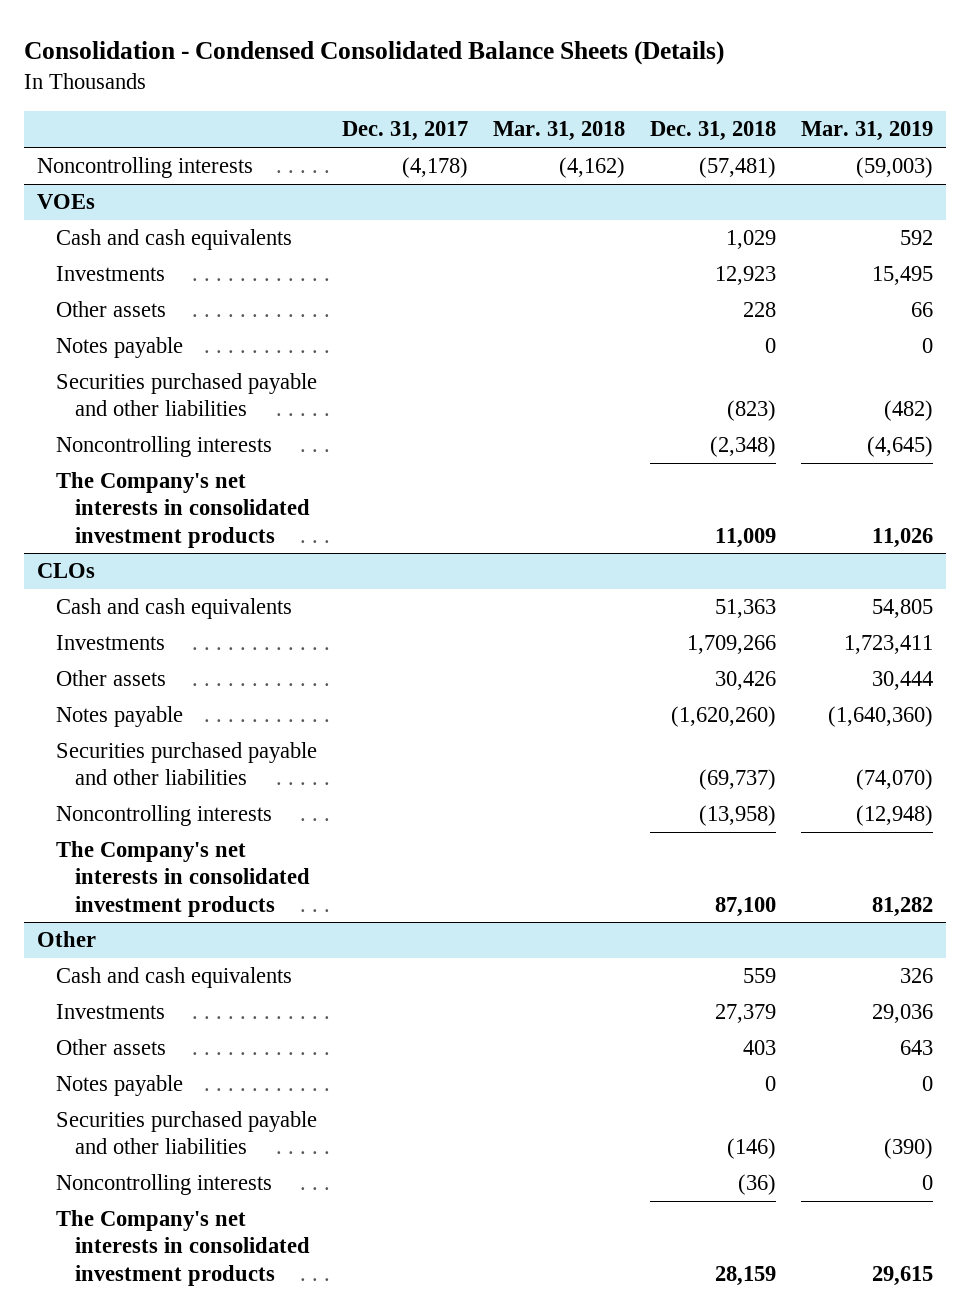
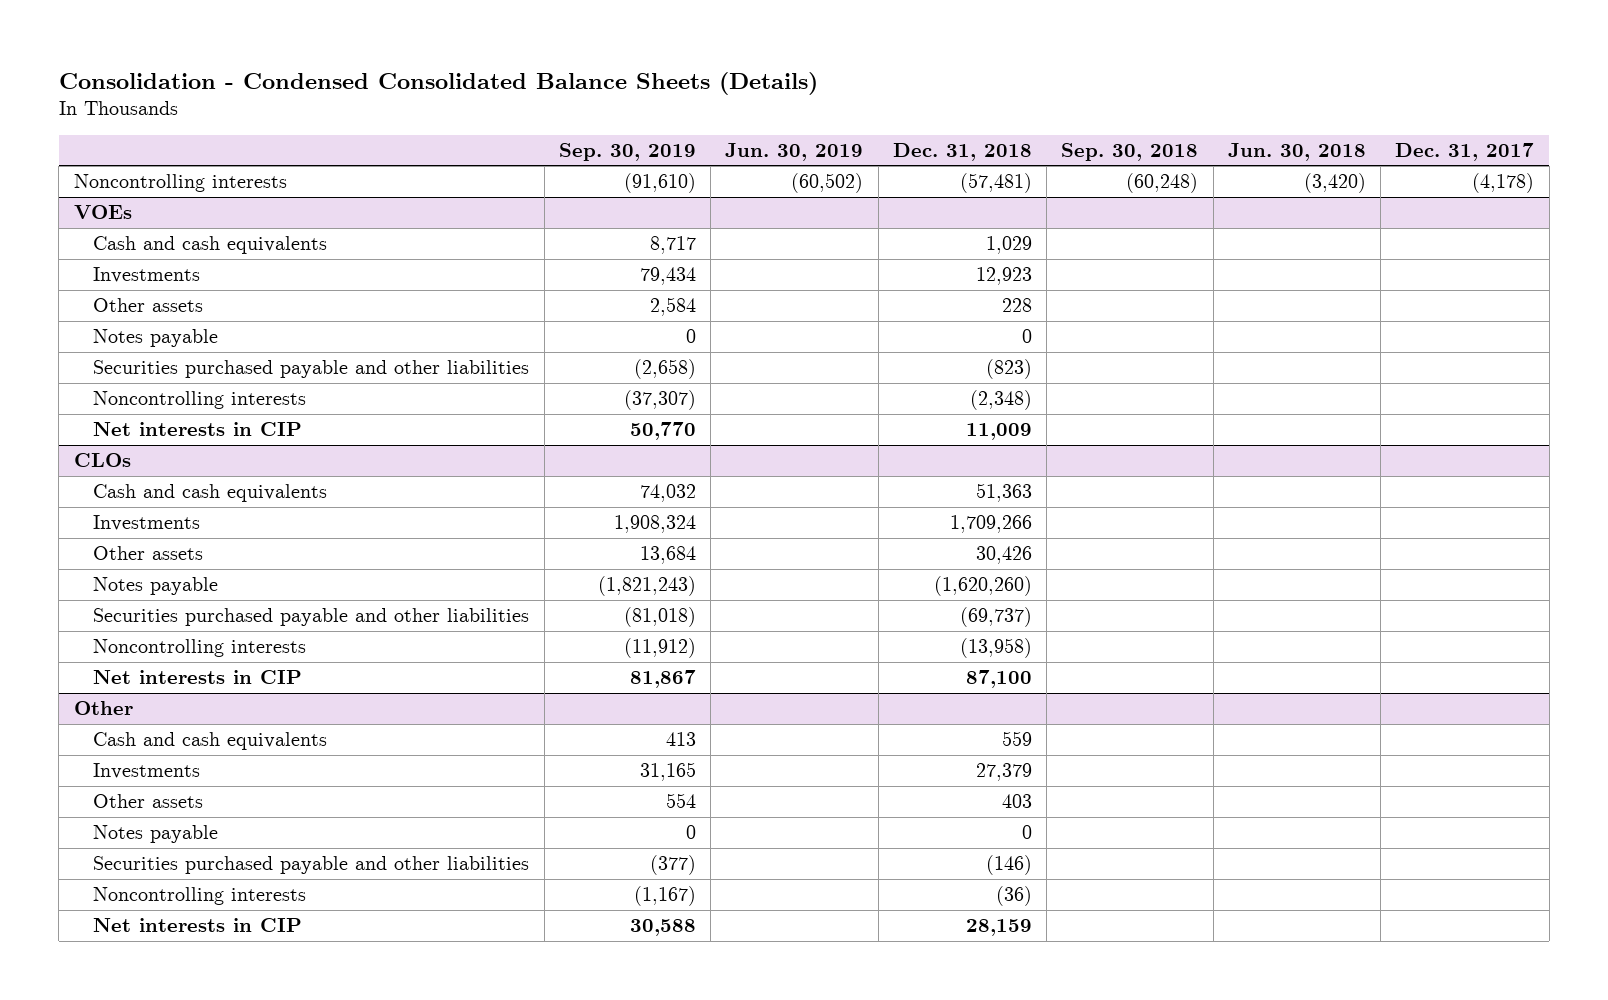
[493,121,626,142] Mar. 31, 2018 -> none
[801,121,934,142] Mar. 31, 2019 -> none
none -> [558,142,696,161] Sep. 30, 2019
none -> [725,142,864,161] Jun. 30, 2019
none -> [1061,142,1199,161] Sep. 30, 2018
none -> [1227,142,1366,161] Jun. 30, 2018
[56,472,311,548] The Company's net interests in consolidated investment products -> [93,422,303,437] Net interests in CIP
[56,841,311,917] The Company's net interests in consolidated investment products -> [93,670,303,685] Net interests in CIP
[56,1210,311,1286] The Company's net interests in consolidated investment products -> [93,918,303,933] Net interests in CIP

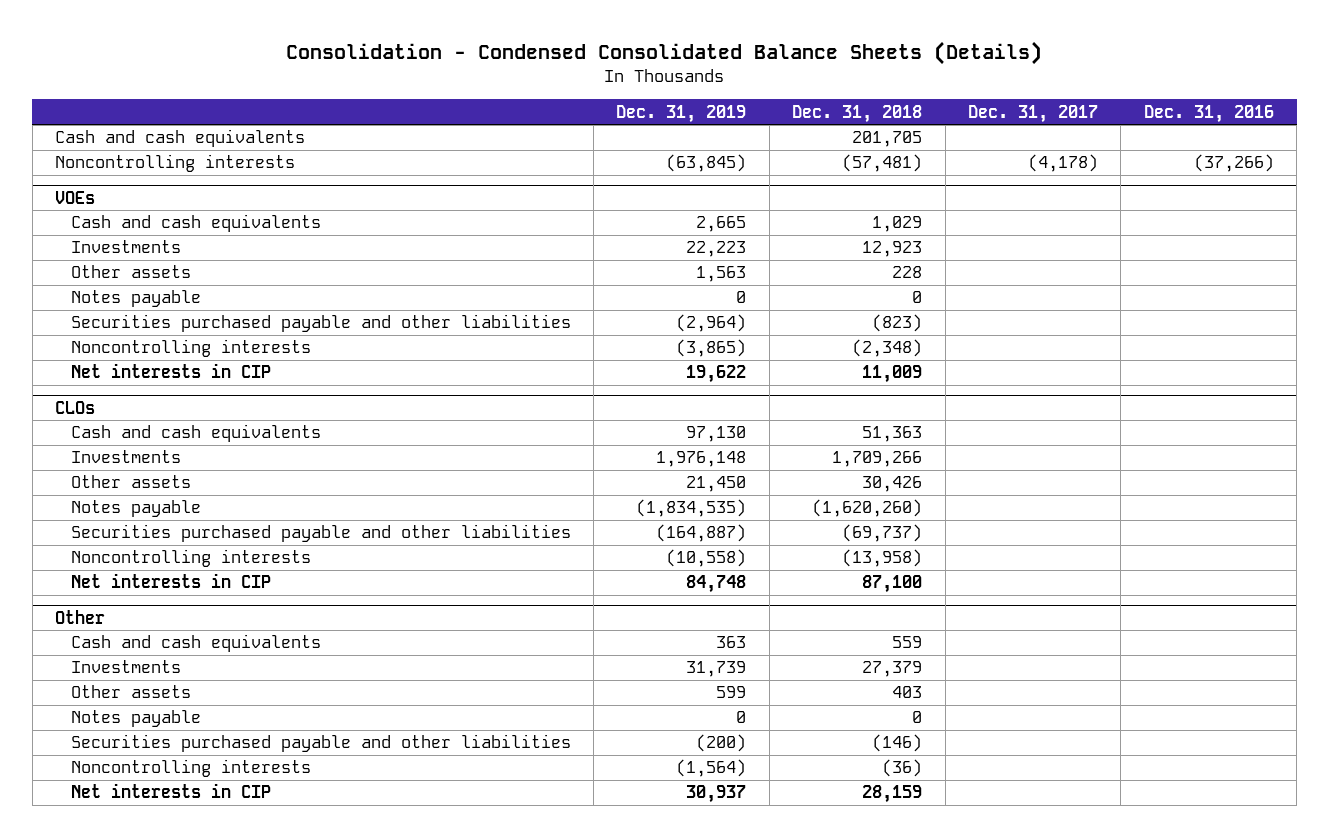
[558,142,696,161] Sep. 30, 2019 -> none
[725,142,864,161] Jun. 30, 2019 -> none
[1061,142,1199,161] Sep. 30, 2018 -> none
[1227,142,1366,161] Jun. 30, 2018 -> none
none -> [616,104,747,123] Dec. 31, 2019
none -> [1143,104,1274,123] Dec. 31, 2016
none -> [55,129,306,148] Cash and cash equivalents

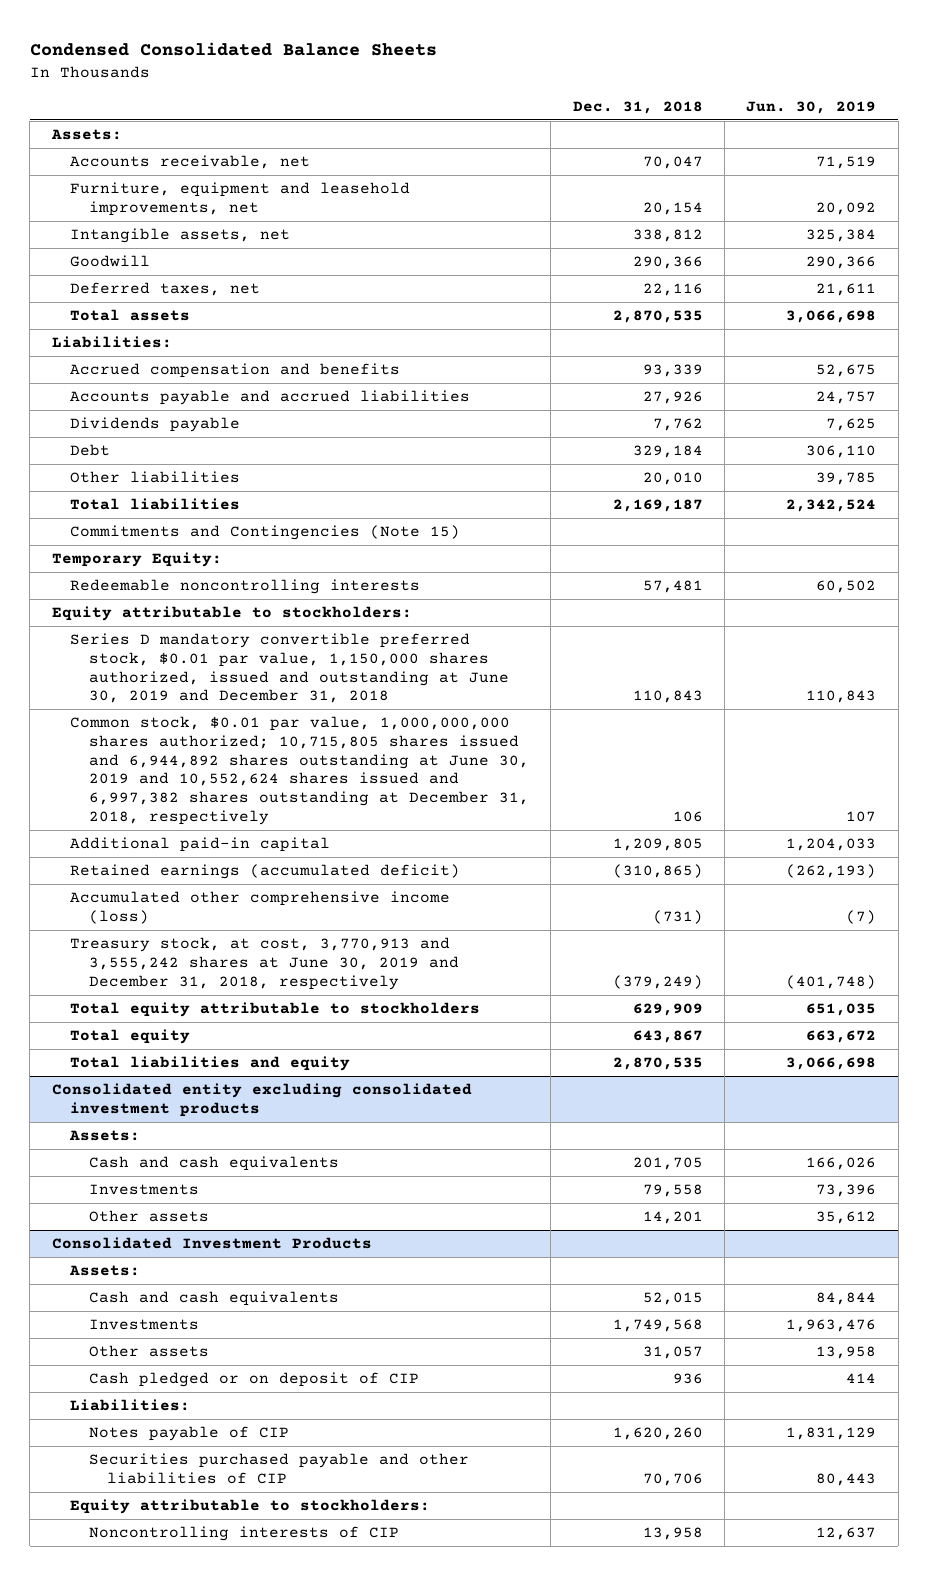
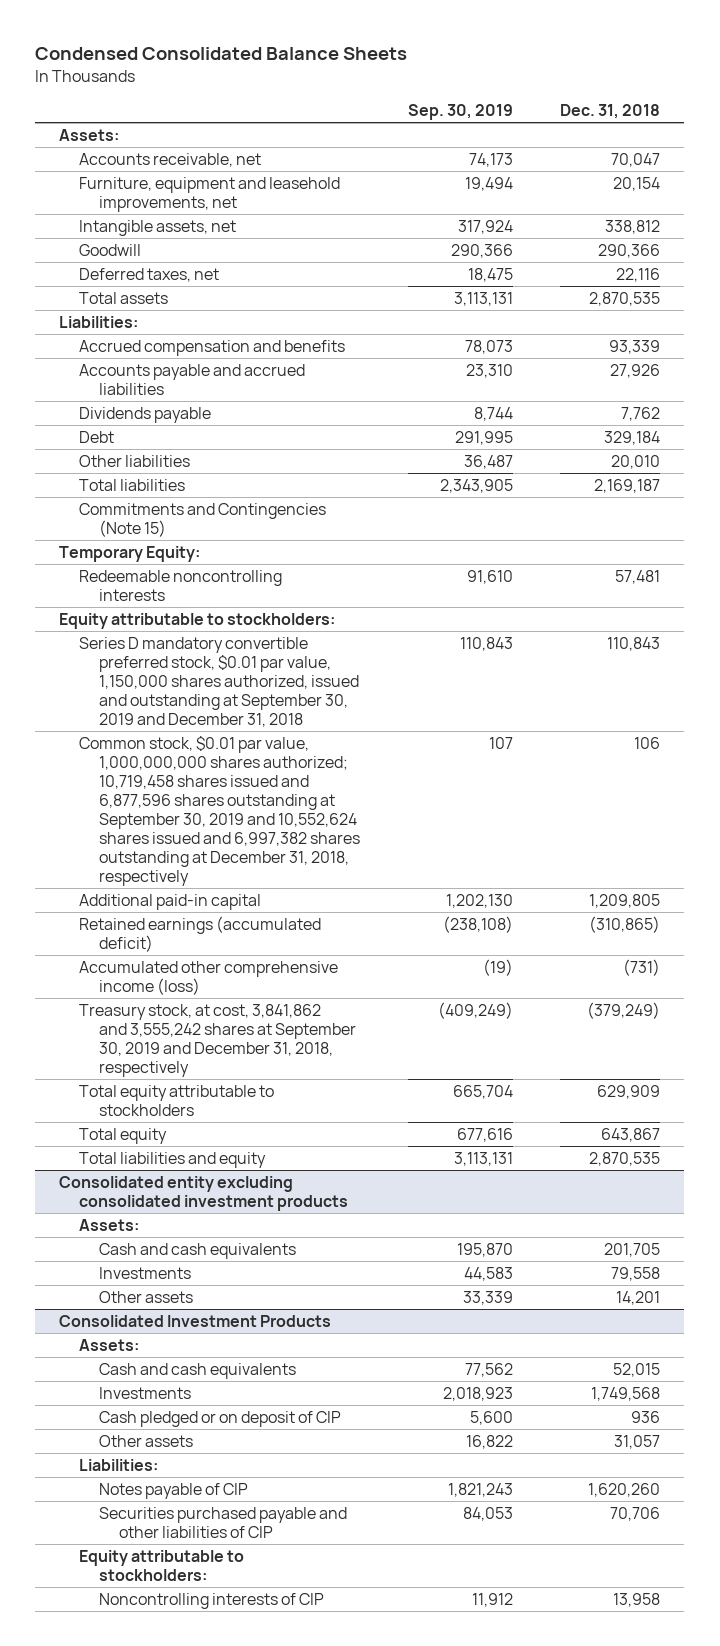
[746,100,877,114] Jun. 30, 2019 -> none
none -> [407,104,513,121] Sep. 30, 2019
[70,633,509,704] Series D mandatory convertible preferred stock, $0.01 par value, 1,150,000 shares authorized, issued and outstanding at June 30, 2019 and December 31, 2018 -> [79,636,360,727] Series D mandatory convertible preferred stock, $0.01 par value, 1,150,000 shares authorized, issued and outstanding at September 30, 2019 and December 31, 2018
[70,716,529,825] Common stock, $0.01 par value, 1,000,000,000 shares authorized; 10,715,805 shares issued and 6,944,892 shares outstanding at June 30, 2019 and 10,552,624 shares issued and 6,997,382 shares outstanding at December 31, 2018, respectively -> [79,735,361,886] Common stock, $0.01 par value, 1,000,000,000 shares authorized; 10,719,458 shares issued and 6,877,596 shares outstanding at September 30, 2019 and 10,552,624 shares issued and 6,997,382 shares outstanding at December 31, 2018, respectively
[70,937,459,990] Treasury stock, at cost, 3,770,913 and 3,555,242 shares at June 30, 2019 and December 31, 2018, respectively -> [79,1003,357,1077] Treasury stock, at cost, 3,841,862 and 3,555,242 shares at September 30, 2019 and December 31, 2018, respectively
[88,1345,209,1358] Other assets -> [99,1434,194,1447] Other assets

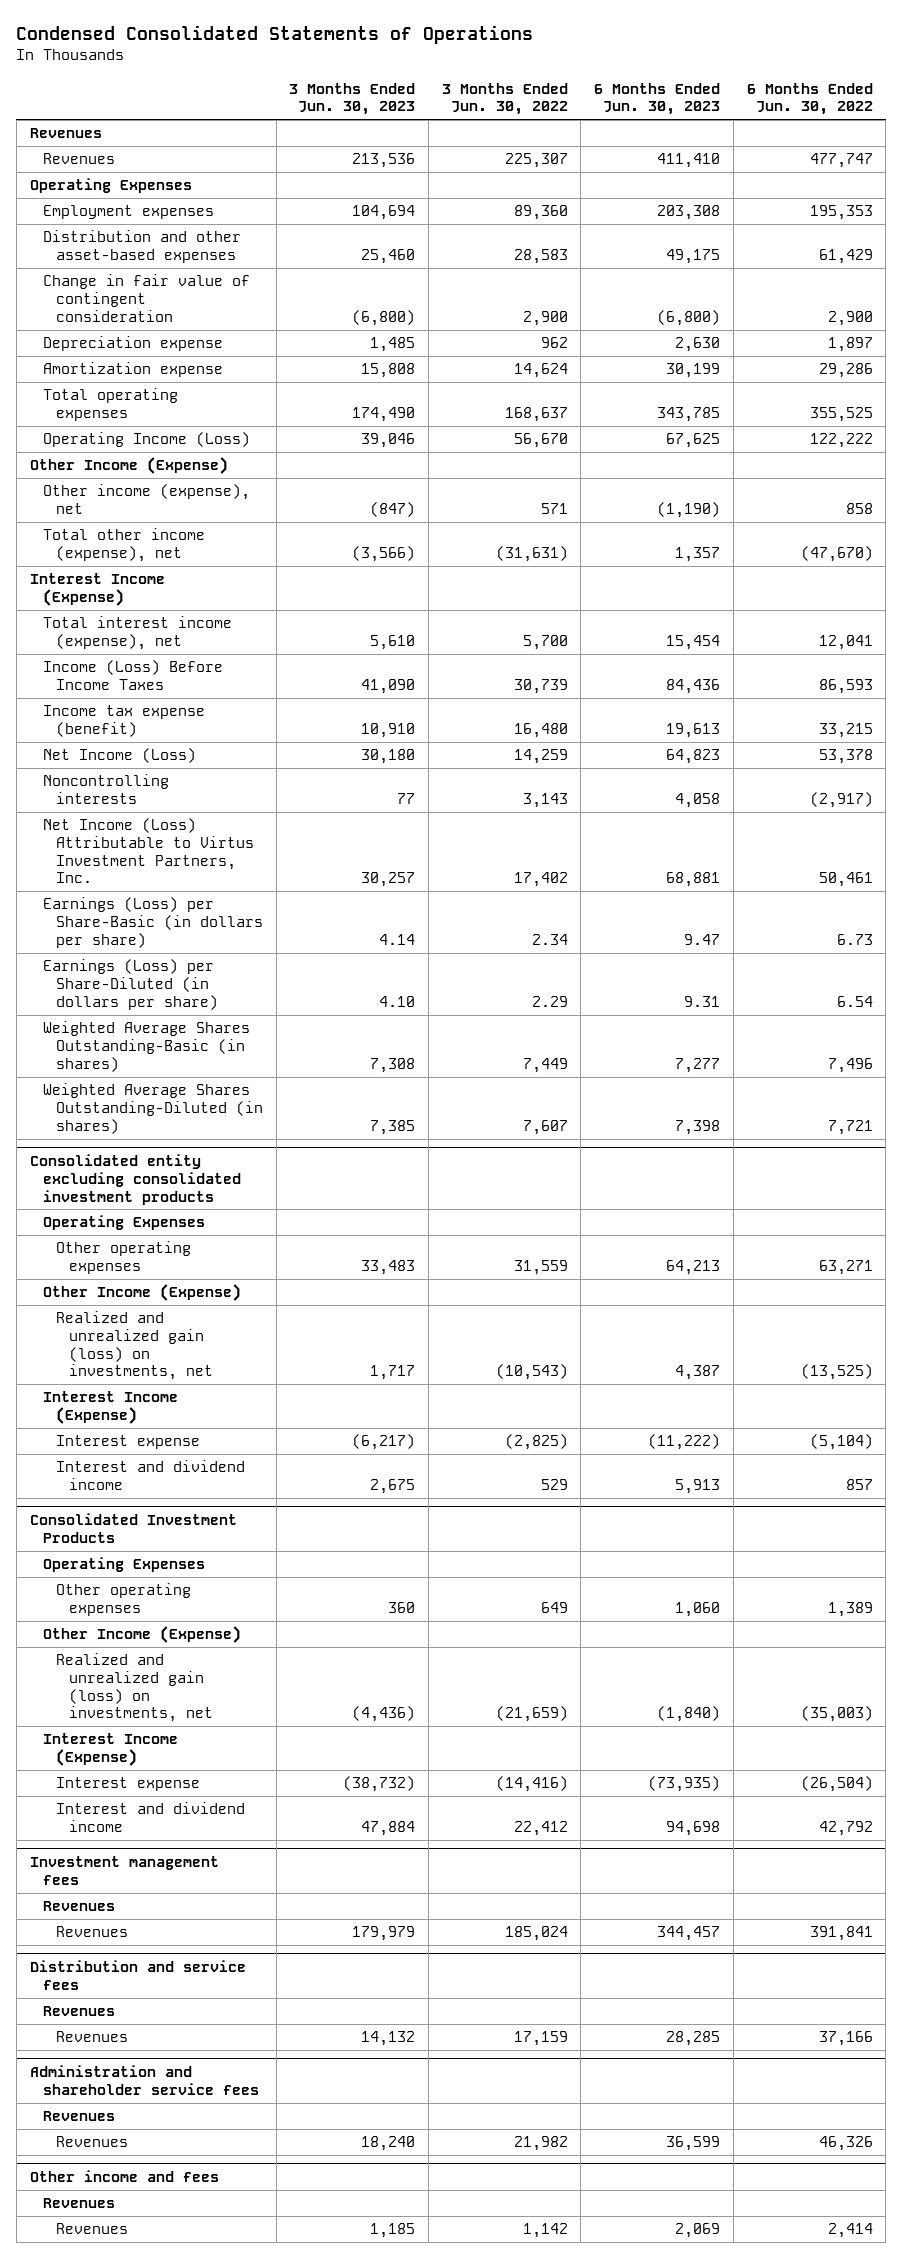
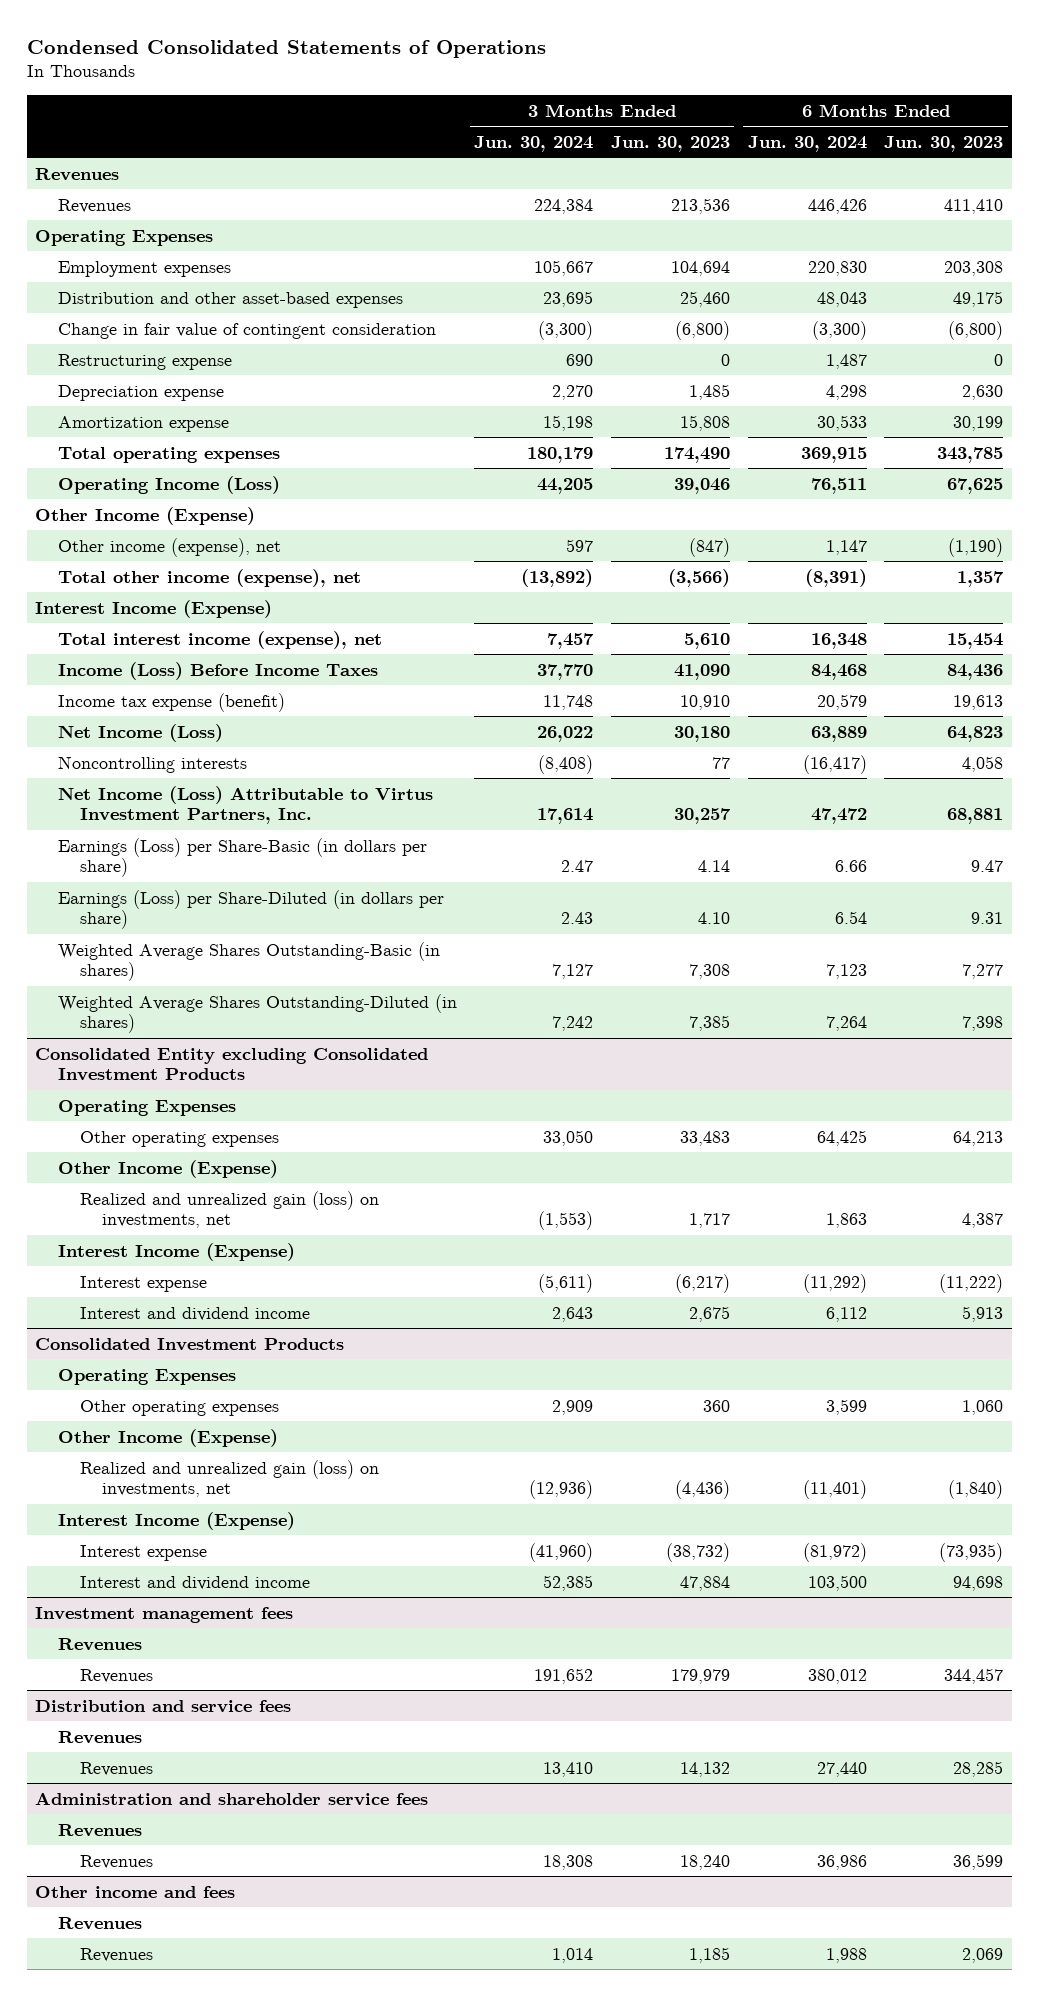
[441,82,568,116] 3 Months Ended Jun. 30, 2022 -> none
[746,82,873,116] 6 Months Ended Jun. 30, 2022 -> none
none -> [474,135,594,152] Jun. 30, 2024
none -> [747,135,867,152] Jun. 30, 2024
none -> [57,353,232,370] Restructuring expense
[29,1154,241,1205] Consolidated entity excluding consolidated investment products -> [35,1047,429,1082] Consolidated Entity excluding Consolidated Investment Products

